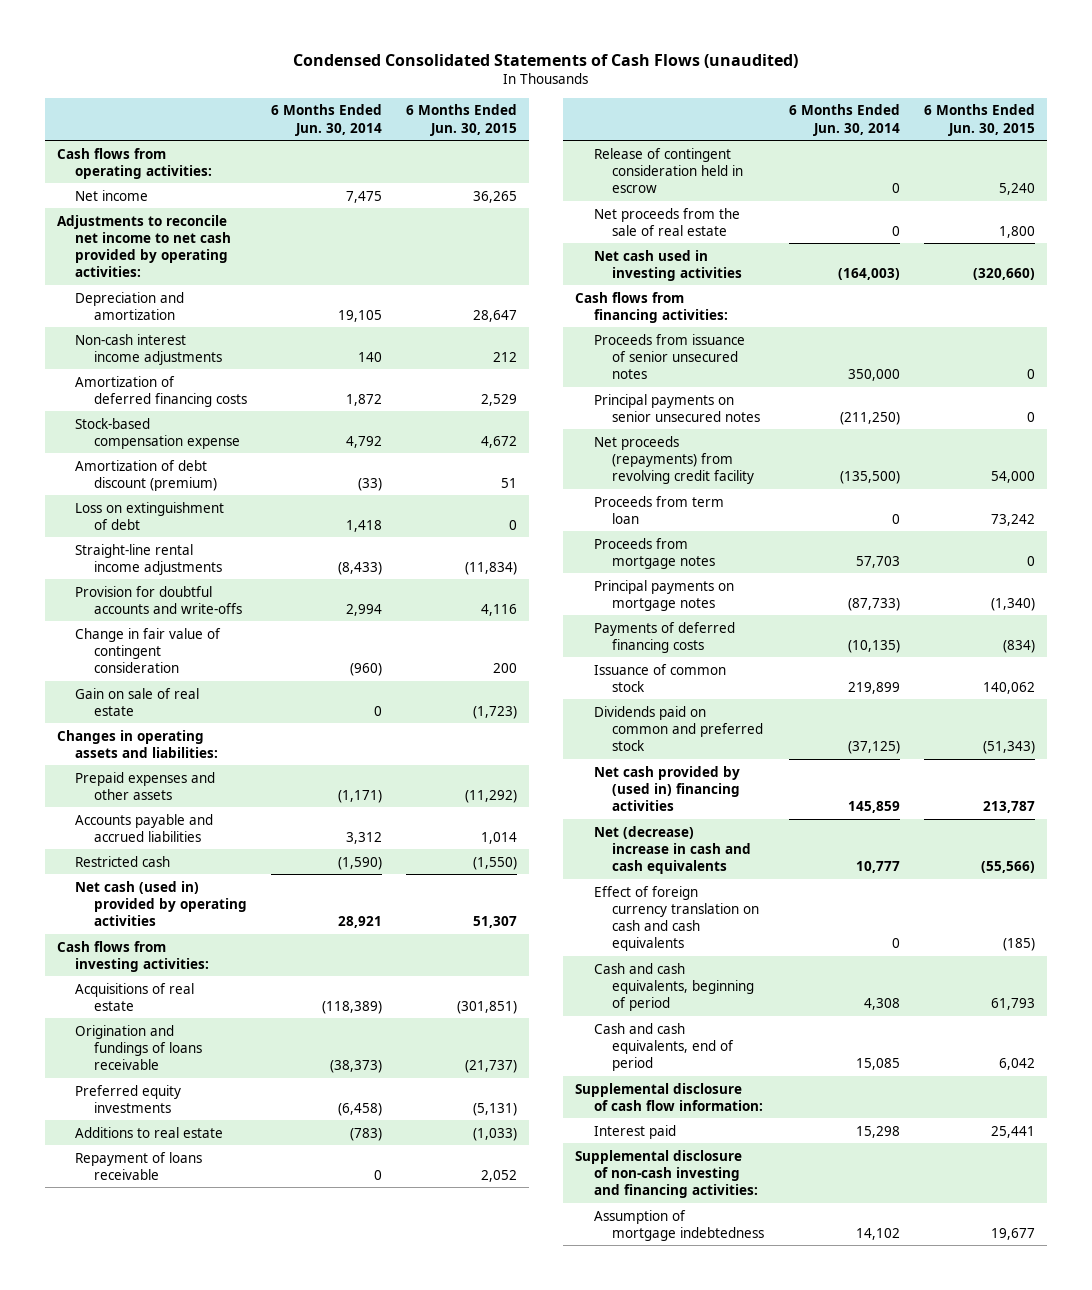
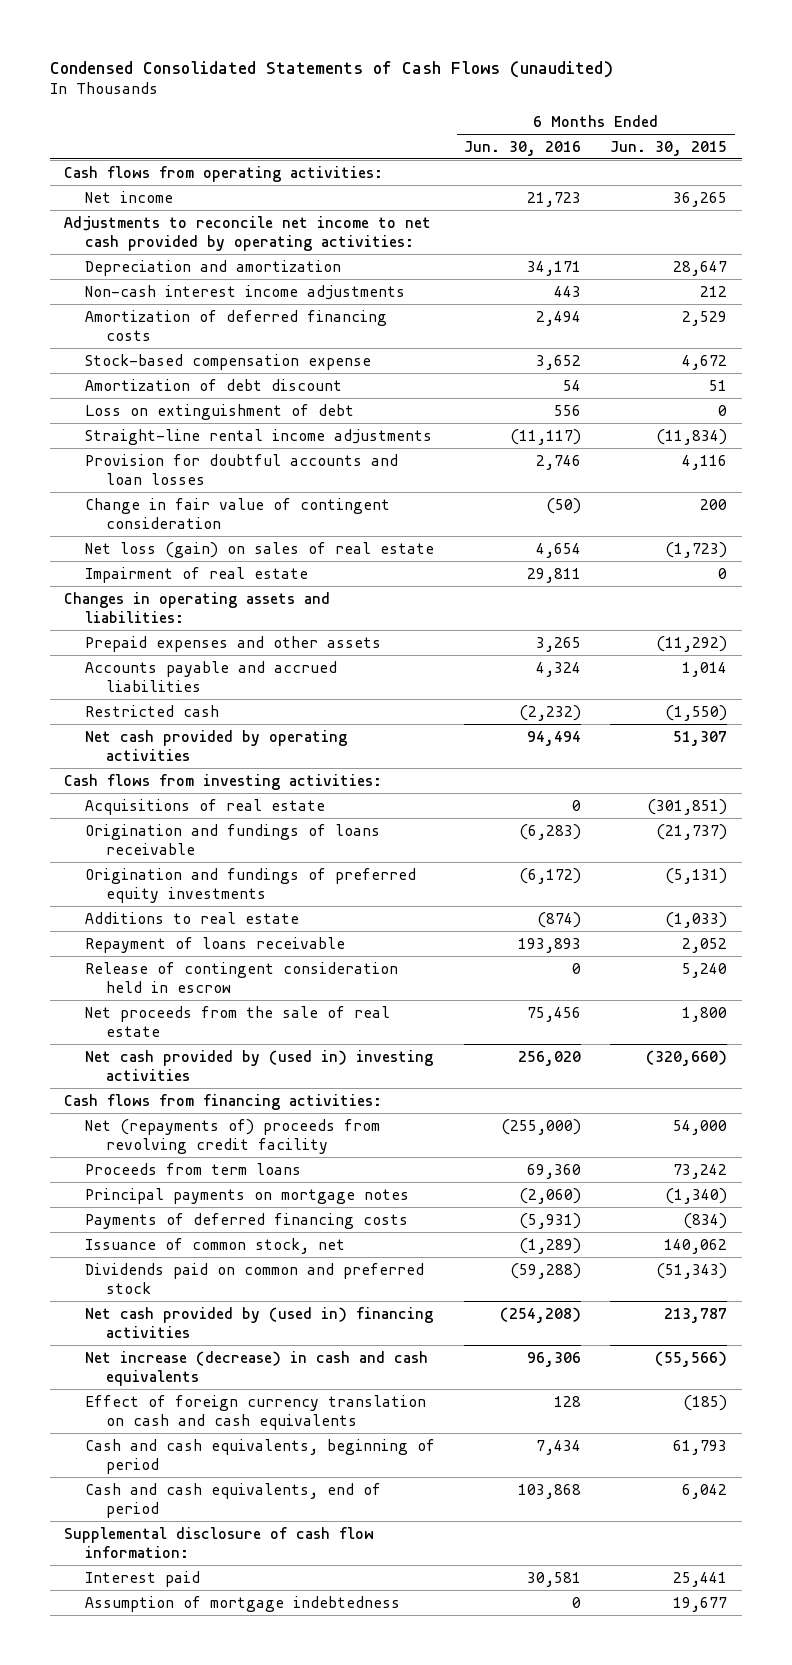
[270,104,382,136] 6 Months Ended Jun. 30, 2014 -> none
none -> [464,140,582,156] Jun. 30, 2016
[75,459,217,491] Amortization of debt discount (premium) -> [85,378,343,391] Amortization of debt discount
[75,585,242,614] Provision for doubtful accounts and write-offs -> [85,453,399,485] Provision for doubtful accounts and loan losses
[75,687,200,716] Gain on sale of real estate -> [85,541,435,558] Net loss (gain) on sales of real estate
none -> [85,566,309,583] Impairment of real estate
[75,880,247,926] Net cash (used in) provided by operating activities -> [85,729,348,761] Net cash provided by operating activities
[75,1084,182,1113] Preferred equity investments -> [85,867,417,903] Origination and fundings of preferred equity investments
[593,249,743,281] Net cash used in investing activities -> [85,1049,434,1081] Net cash provided by (used in) investing activities
[593,333,745,379] Proceeds from issuance of senior unsecured notes -> none
[593,393,761,422] Principal payments on senior unsecured notes -> none
[593,537,716,569] Proceeds from mortgage notes -> none
[593,435,755,484] Net proceeds (repayments) from revolving credit facility -> [85,1118,381,1154] Net (repayments of) proceeds from revolving credit facility
[593,495,724,524] Proceeds from term loan -> [85,1162,302,1175] Proceeds from term loans
[593,663,726,692] Issuance of common stock -> [85,1237,346,1254] Issuance of common stock, net
[593,825,752,874] Net (decrease) increase in cash and cash equivalents -> [85,1350,429,1386] Net increase (decrease) in cash and cash equivalents
[575,1149,758,1198] Supplemental disclosure of non-cash investing and financing activities: -> none

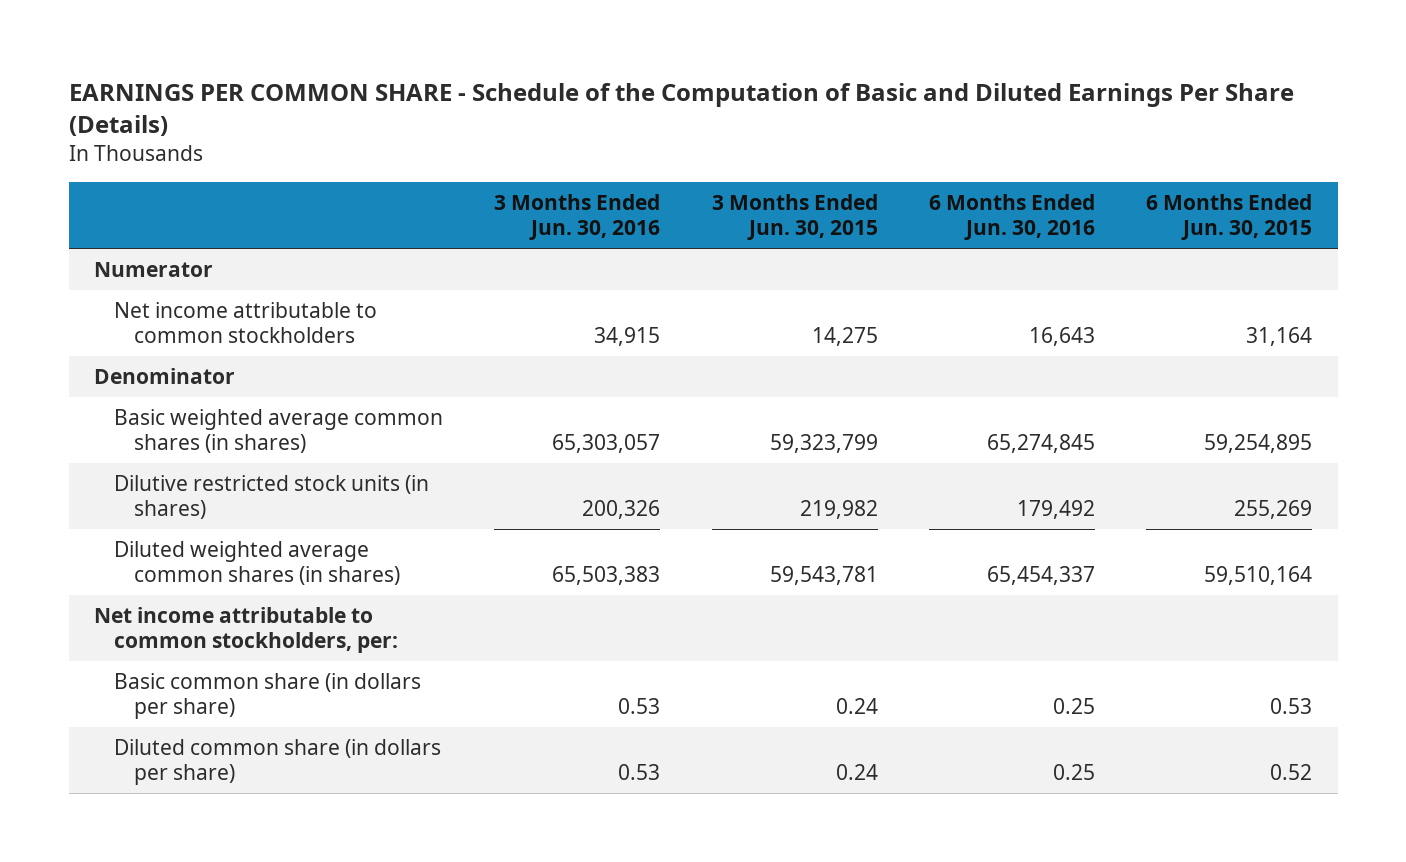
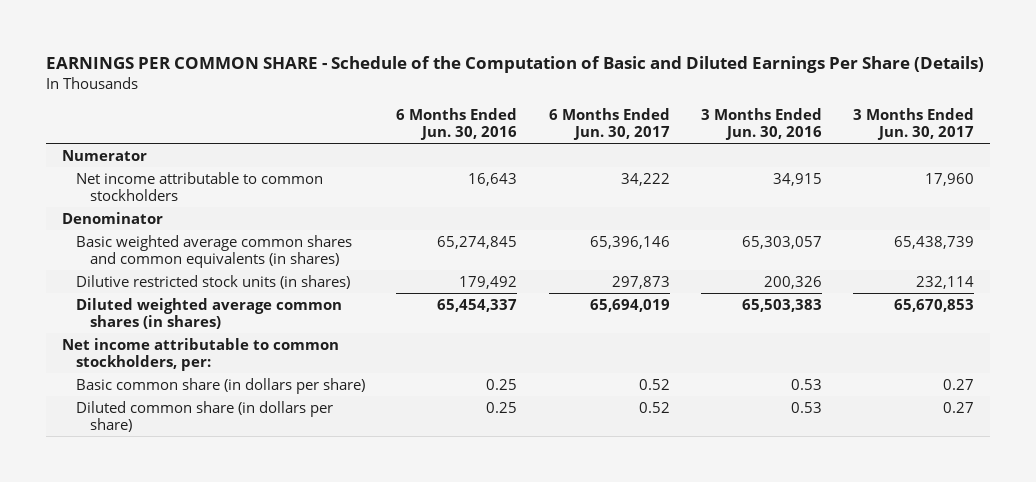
[711,193,878,241] 3 Months Ended Jun. 30, 2015 -> none
[1146,193,1313,241] 6 Months Ended Jun. 30, 2015 -> none
none -> [548,107,670,141] 6 Months Ended Jun. 30, 2017
none -> [853,107,975,141] 3 Months Ended Jun. 30, 2017
[114,409,444,454] Basic weighted average common shares (in shares) -> [75,234,352,268] Basic weighted average common shares and common equivalents (in shares)

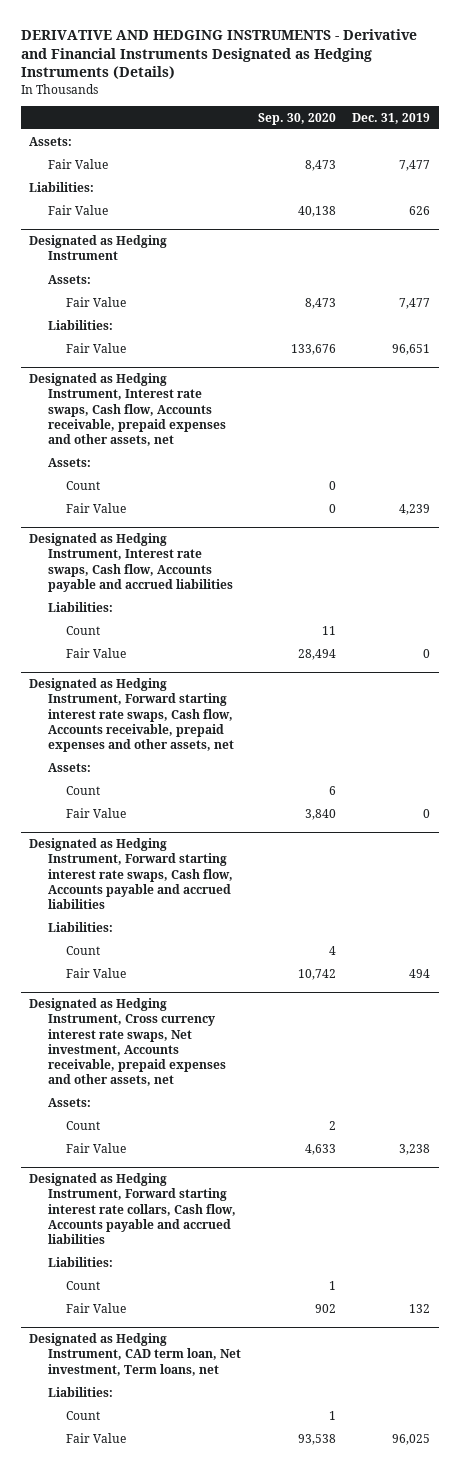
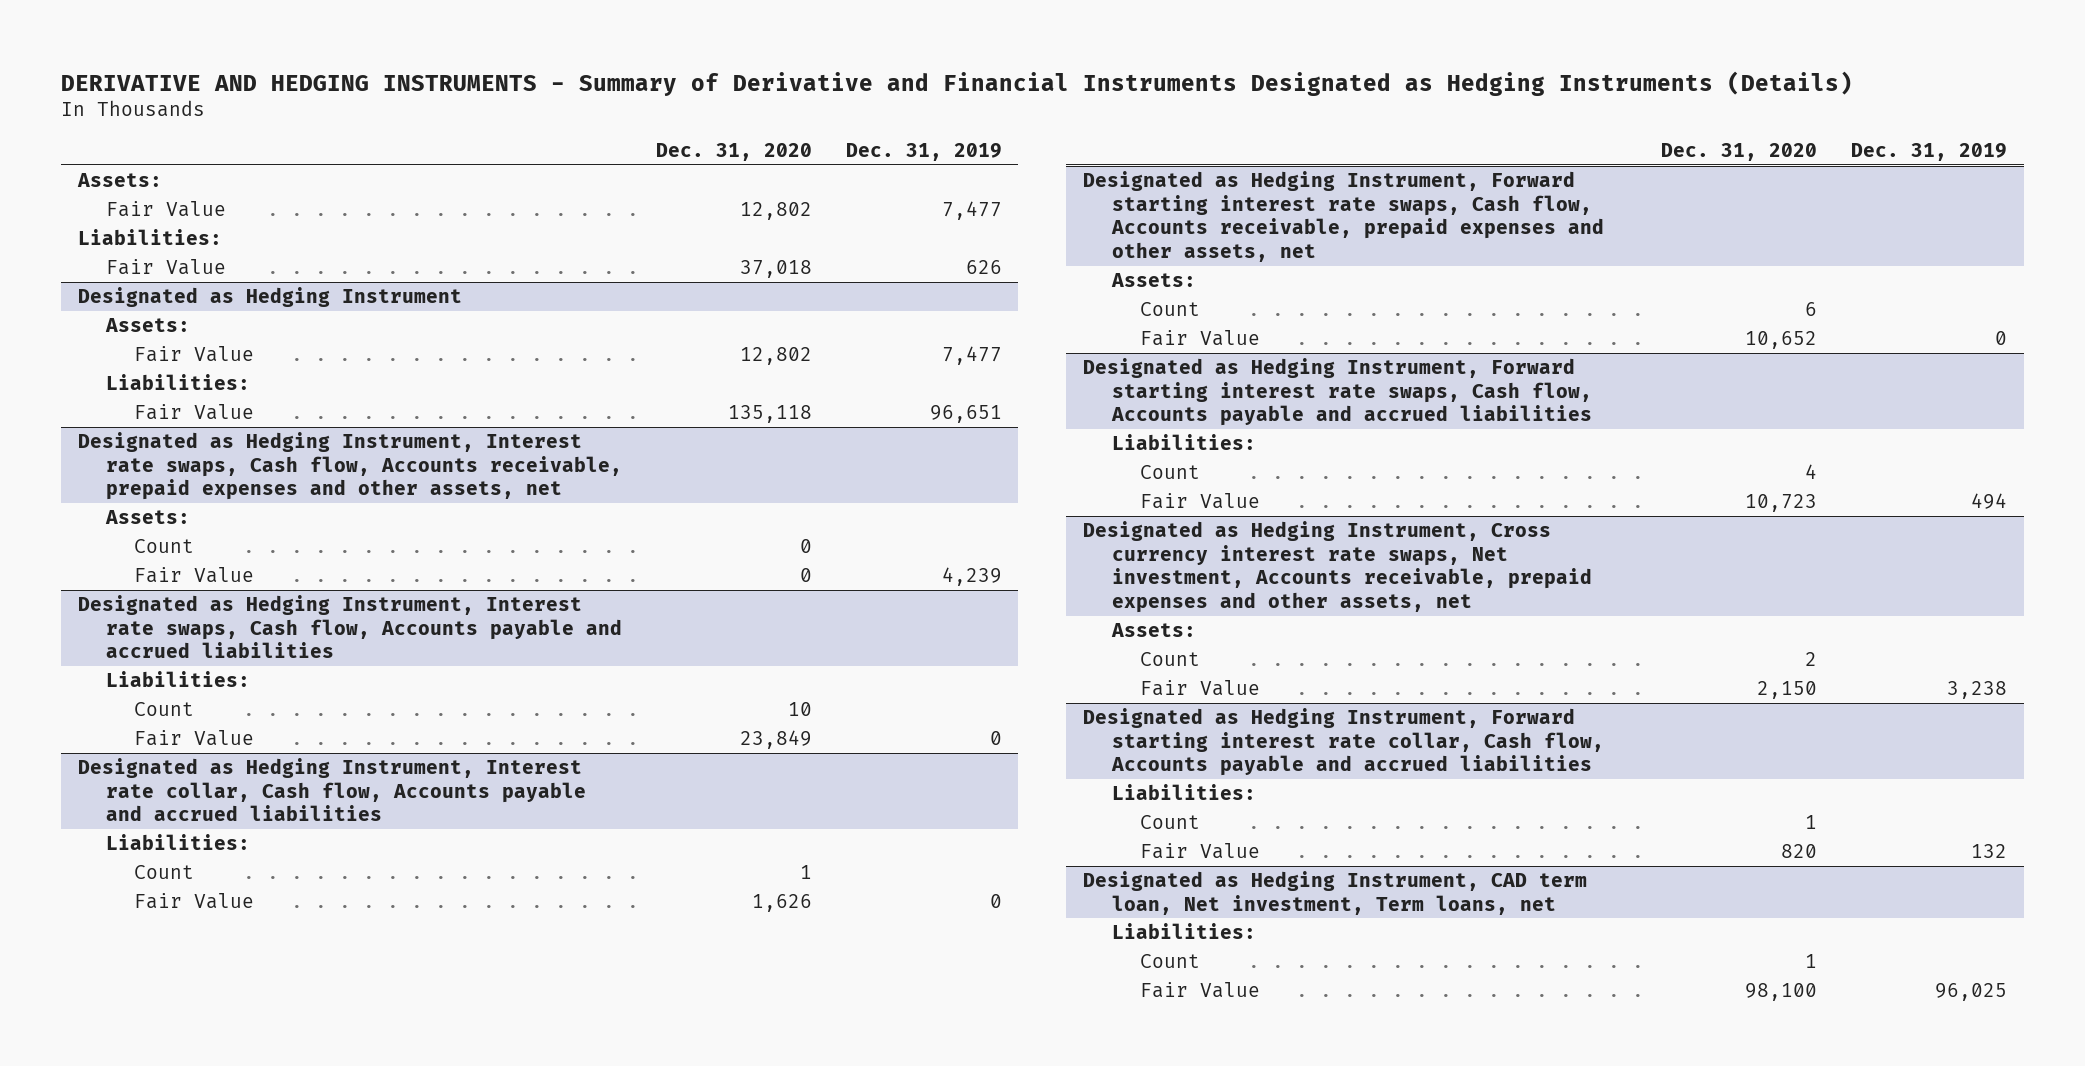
[20,28,417,80] DERIVATIVE AND HEDGING INSTRUMENTS - Derivative and Financial Instruments Designated as Hedging Instruments (Details) -> [60,70,1853,96] DERIVATIVE AND HEDGING INSTRUMENTS - Summary of Derivative and Financial Instruments Designated as Hedging Instruments (Details)
[257,112,336,125] Sep. 30, 2020 -> none
none -> [655,142,812,161] Dec. 31, 2020
none -> [77,758,586,822] Designated as Hedging Instrument, Interest rate collar, Cash flow, Accounts payable and accrued liabilities
none -> [105,834,250,851] Liabilities:
none -> [134,865,195,880] Count
none -> [134,893,255,910] Fair Value
[29,1173,236,1244] Designated as Hedging Instrument, Forward starting interest rate collars, Cash flow, Accounts payable and accrued liabilities -> [1083,708,1604,777] Designated as Hedging Instrument, Forward starting interest rate collar, Cash flow, Accounts payable and accrued liabilities

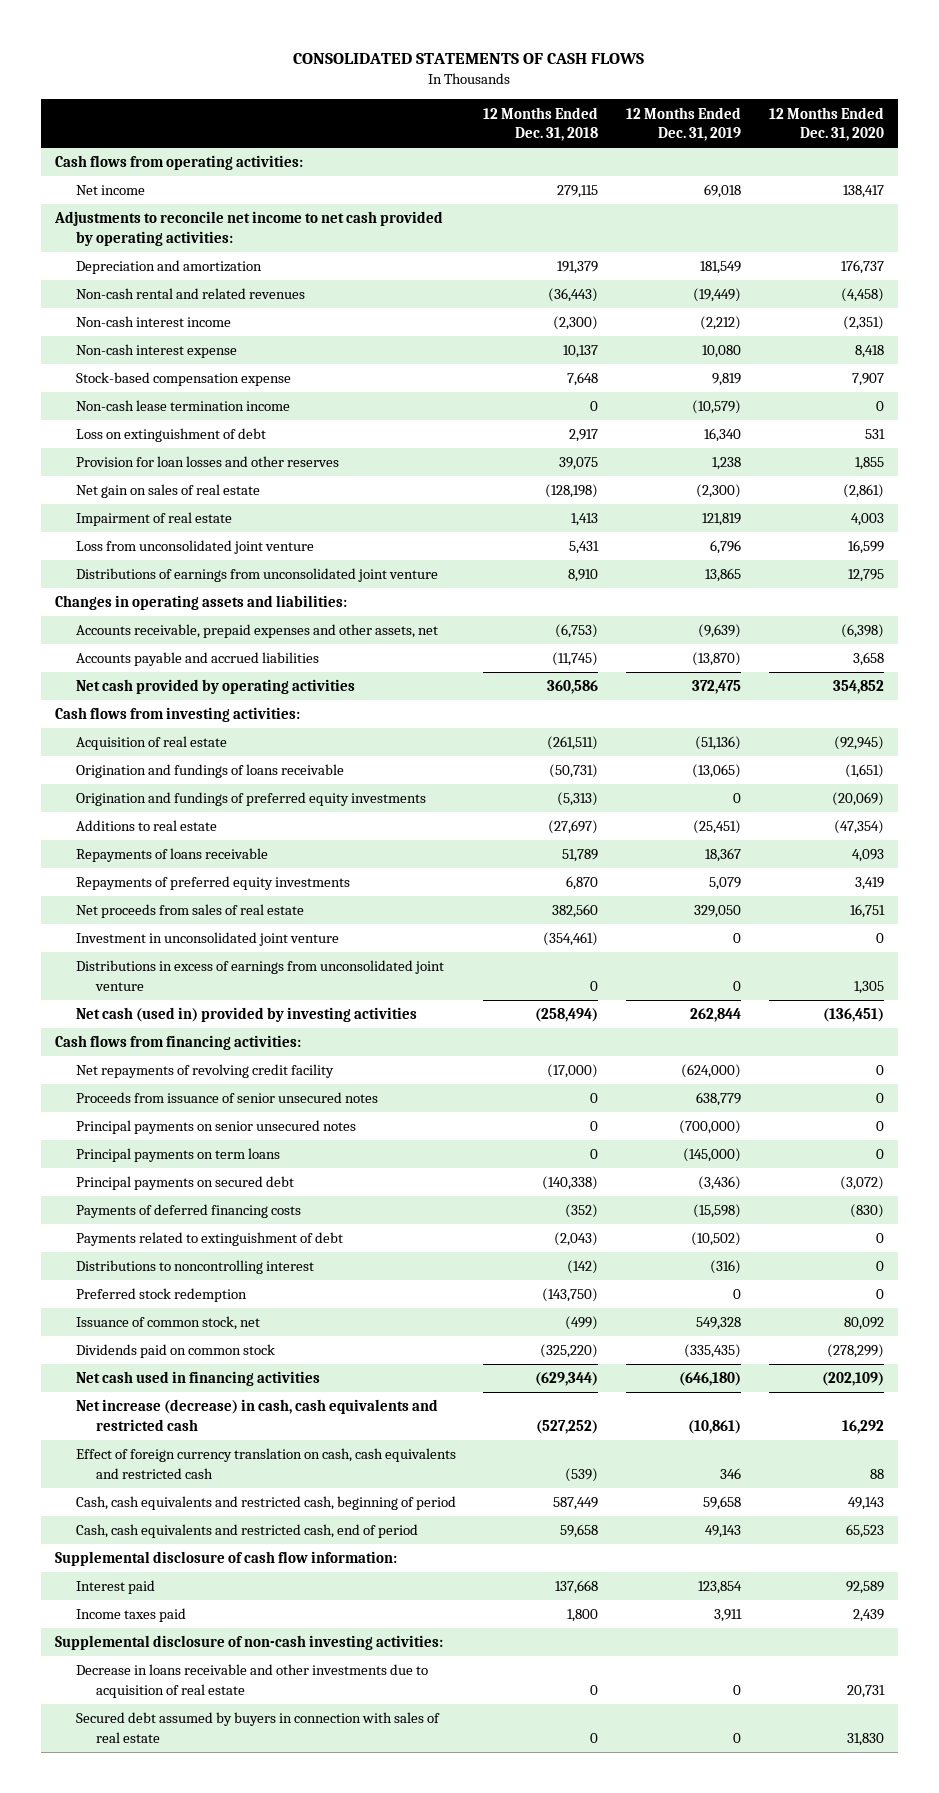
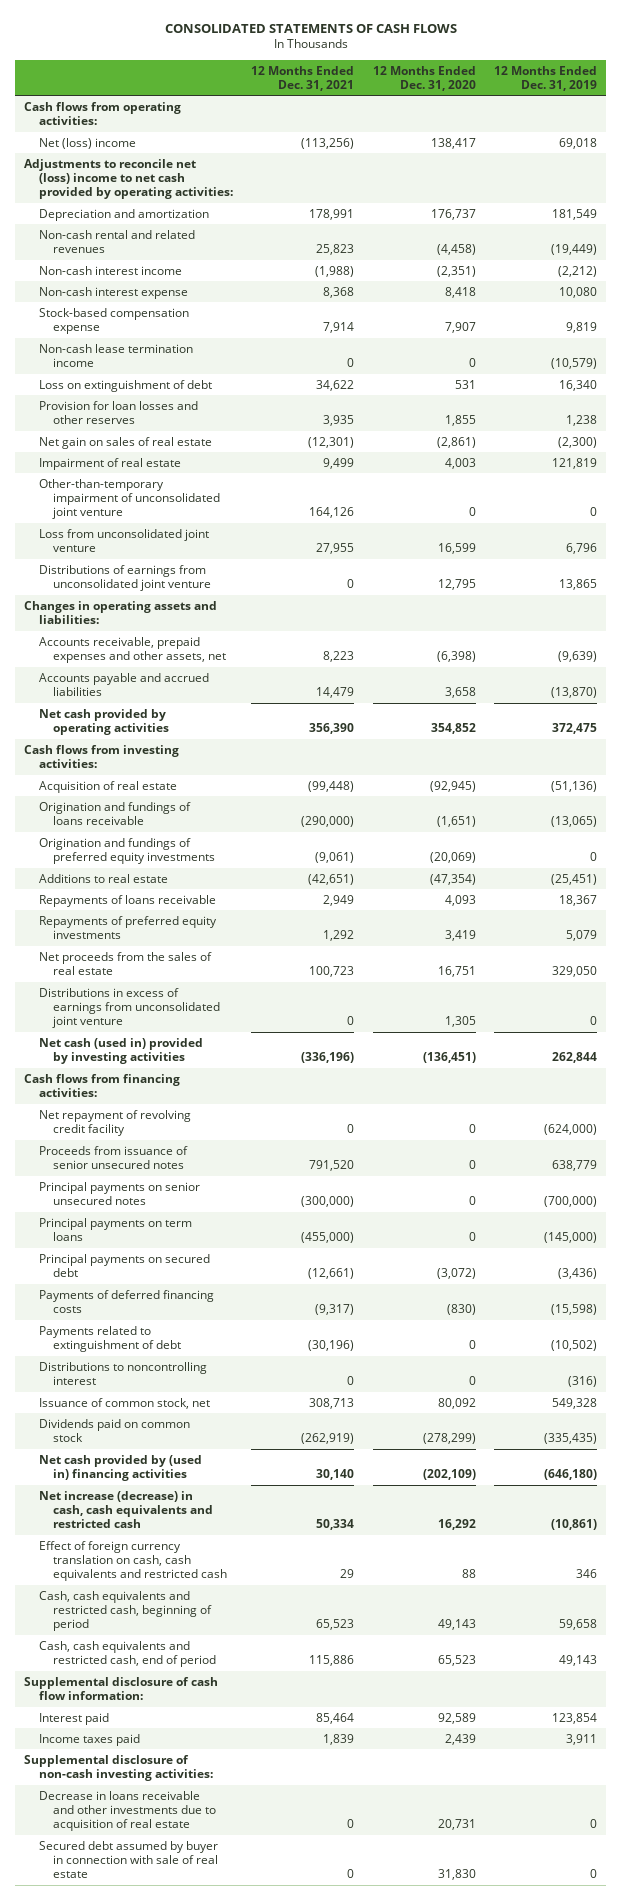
[483,106,599,141] 12 Months Ended Dec. 31, 2018 -> none
none -> [251,65,355,91] 12 Months Ended Dec. 31, 2021
[75,185,145,196] Net income -> [38,137,136,149] Net (loss) income
[53,211,443,246] Adjustments to reconcile net income to net cash provided by operating activities: -> [24,158,233,199] Adjustments to reconcile net (loss) income to net cash provided by operating activities:
none -> [38,478,220,519] Other-than-temporary impairment of unconsolidated joint venture
[75,932,339,947] Investment in unconsolidated joint venture -> none
[75,904,304,919] Net proceeds from sales of real estate -> [38,951,212,975] Net proceeds from the sales of real estate
[75,1064,334,1079] Net repayments of revolving credit facility -> [38,1109,191,1136] Net repayment of revolving credit facility
[75,1288,247,1303] Preferred stock redemption -> none
[75,1371,320,1387] Net cash used in financing activities -> [38,1454,202,1481] Net cash provided by (used in) financing activities
[75,1712,440,1743] Secured debt assumed by buyers in connection with sales of real estate -> [38,1840,218,1878] Secured debt assumed by buyer in connection with sale of real estate

